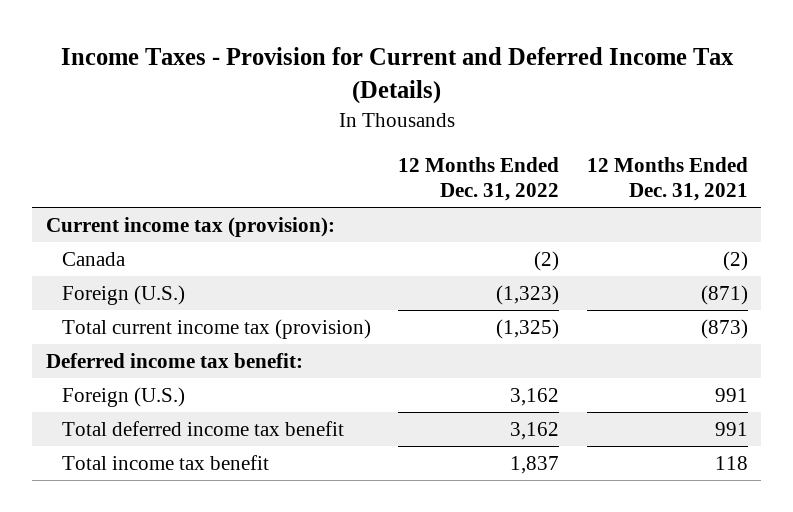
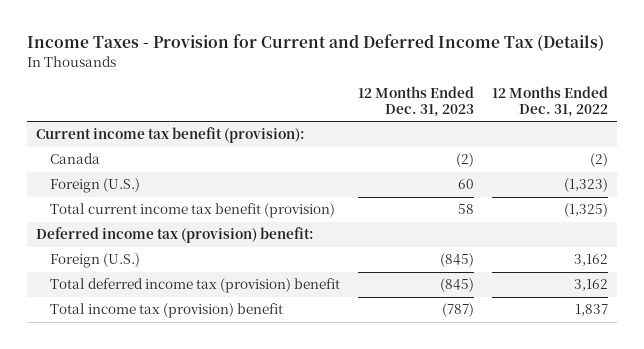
[586,156,748,201] 12 Months Ended Dec. 31, 2021 -> none
none -> [358,85,475,117] 12 Months Ended Dec. 31, 2023
[45,217,335,238] Current income tax (provision): -> [35,127,305,144] Current income tax benefit (provision):
[62,319,372,340] Total current income tax (provision) -> [50,203,336,219] Total current income tax benefit (provision)
[45,353,303,369] Deferred income tax benefit: -> [35,227,314,244] Deferred income tax (provision) benefit:
[62,421,345,437] Total deferred income tax benefit -> [50,278,341,294] Total deferred income tax (provision) benefit
[62,455,270,471] Total income tax benefit -> [50,303,284,319] Total income tax (provision) benefit

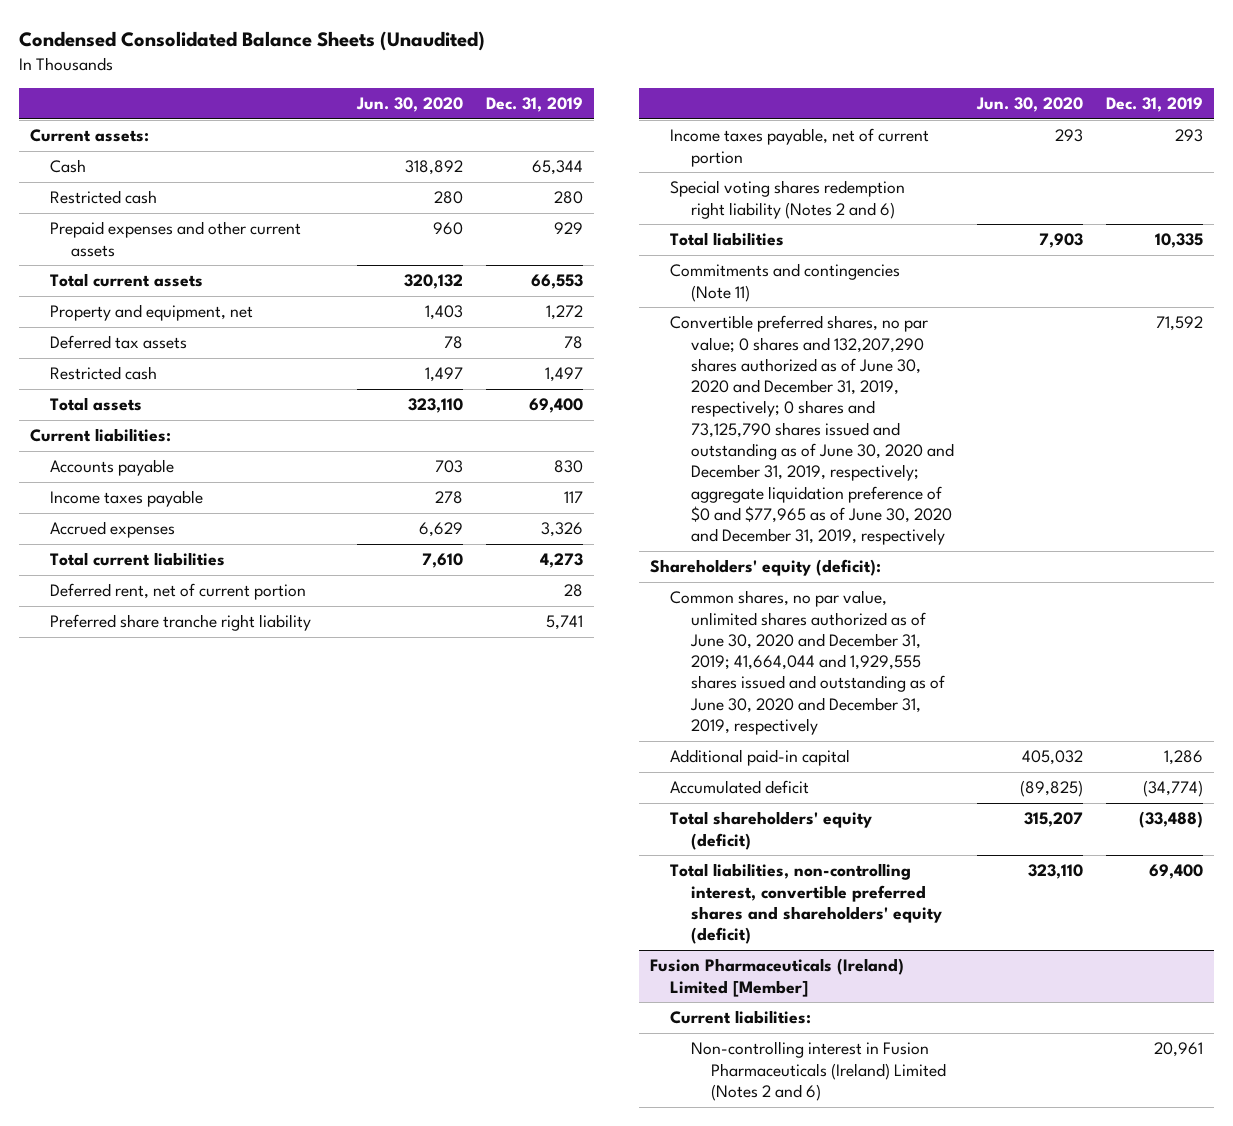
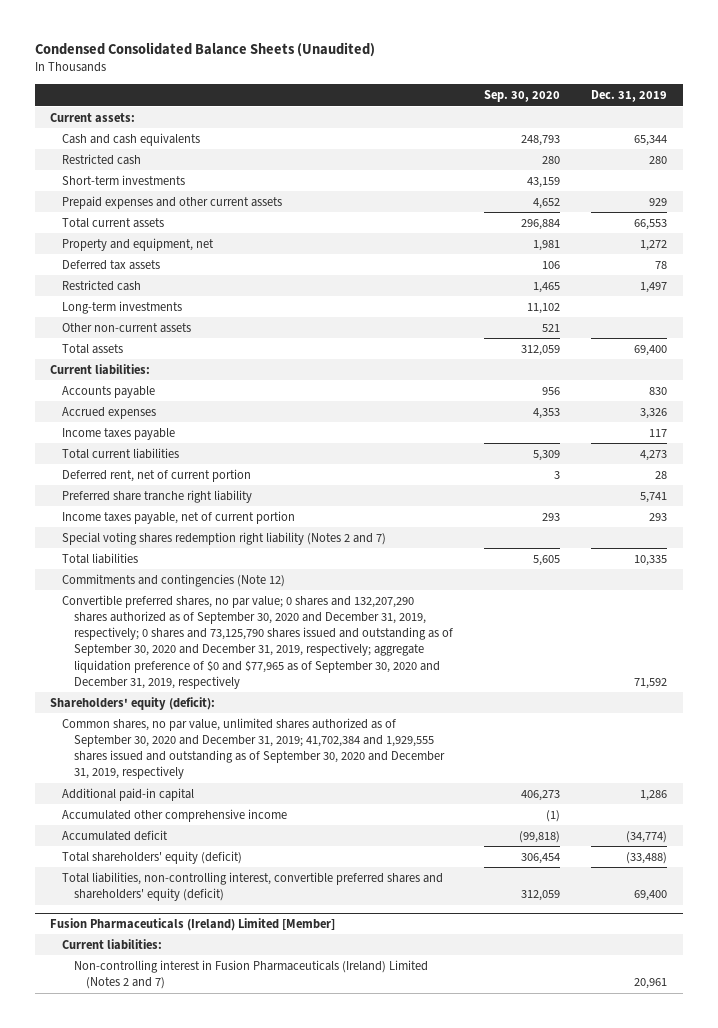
[355,96,463,112] Jun. 30, 2020 -> none
none -> [484,90,561,103] Sep. 30, 2020
[50,159,87,174] Cash -> [62,132,201,146] Cash and cash equivalents
none -> [62,174,186,185] Short-term investments
none -> [62,300,183,314] Long-term investments
none -> [62,322,192,333] Other non-current assets
[50,490,204,508] Income taxes payable -> [62,427,176,440] Income taxes payable
[670,180,906,219] Special voting shares redemption right liability (Notes 2 and 6) -> [62,531,387,545] Special voting shares redemption right liability (Notes 2 and 7)
[670,263,901,302] Commitments and contingencies (Note 11) -> [62,573,286,587] Commitments and contingencies (Note 12)
[670,315,954,546] Convertible preferred shares, no par value; 0 shares and 132,207,290 shares authorized as of June 30, 2020 and December 31, 2019, respectively; 0 shares and 73,125,790 shares issued and outstanding as of June 30, 2020 and December 31, 2019, respectively; aggregate liquidation preference of $0 and $77,965 as of June 30, 2020 and December 31, 2019, respectively -> [62,594,454,689] Convertible preferred shares, no par value; 0 shares and 132,207,290 shares authorized as of September 30, 2020 and December 31, 2019, respectively; 0 shares and 73,125,790 shares issued and outstanding as of September 30, 2020 and December 31, 2019, respectively; aggregate liquidation preference of $0 and $77,965 as of September 30, 2020 and December 31, 2019, respectively
[670,590,945,736] Common shares, no par value, unlimited shares authorized as of June 30, 2020 and December 31, 2019; 41,664,044 and 1,929,555 shares issued and outstanding as of June 30, 2020 and December 31, 2019, respectively -> [62,717,446,780] Common shares, no par value, unlimited shares authorized as of September 30, 2020 and December 31, 2019; 41,702,384 and 1,929,555 shares issued and outstanding as of September 30, 2020 and December 31, 2019, respectively
none -> [62,808,288,822] Accumulated other comprehensive income
[690,1041,947,1101] Non-controlling interest in Fusion Pharmaceuticals (Ireland) Limited (Notes 2 and 6) -> [74,959,429,990] Non-controlling interest in Fusion Pharmaceuticals (Ireland) Limited (Notes 2 and 7)

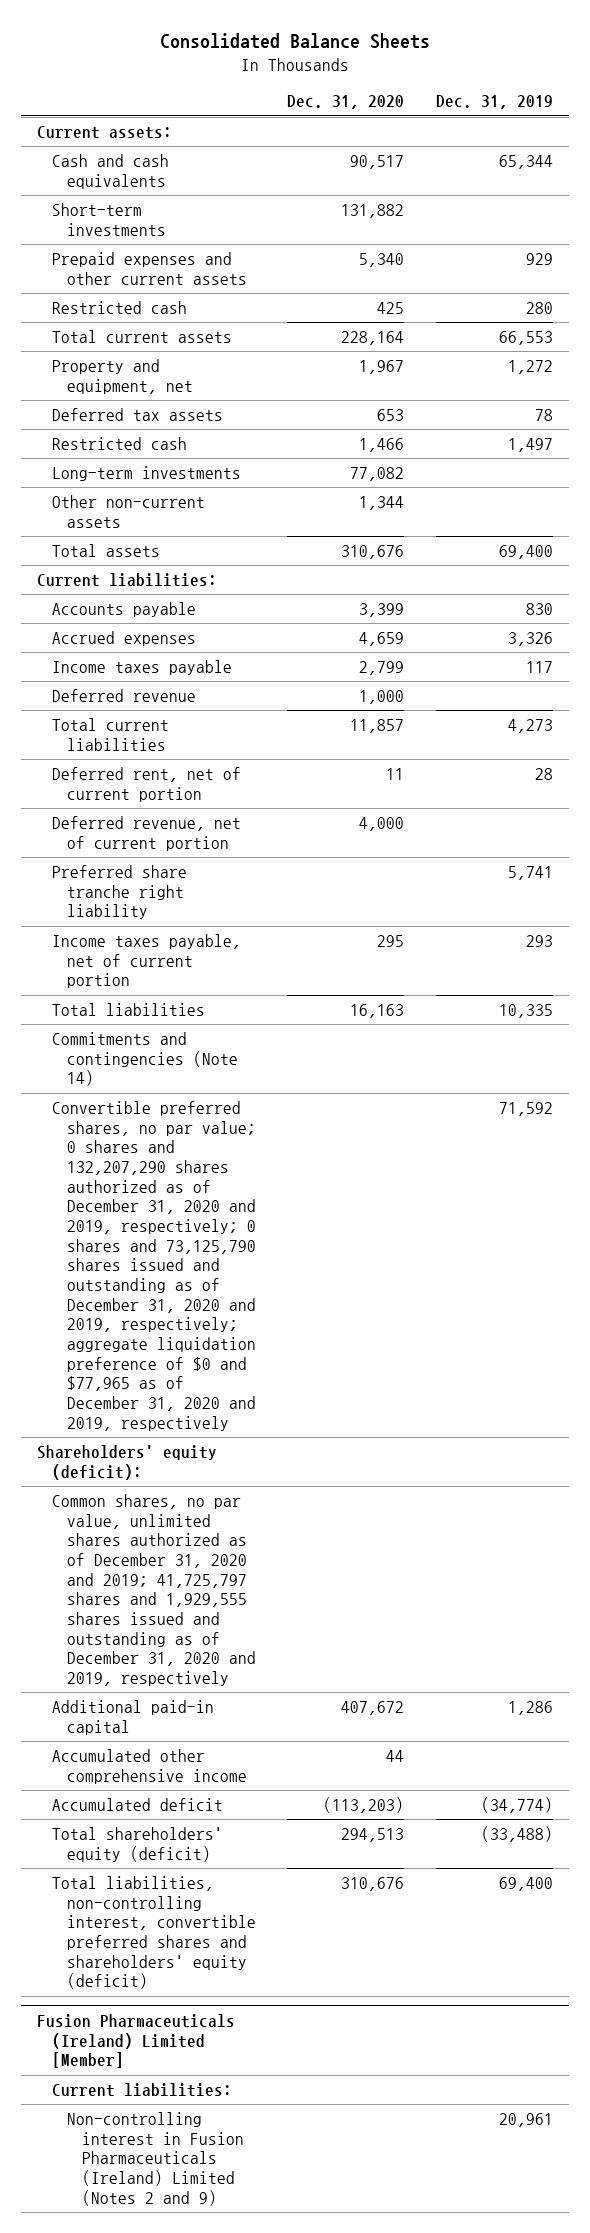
[34,42,375,58] Condensed Consolidated Balance Sheets (Unaudited) -> [159,32,430,49] Consolidated Balance Sheets
[484,90,561,103] Sep. 30, 2020 -> none
none -> [287,95,405,110] Dec. 31, 2020
[62,153,142,165] Restricted cash -> [51,301,187,315] Restricted cash
none -> [51,689,196,703] Deferred revenue
none -> [51,816,241,851] Deferred revenue, net of current portion
[62,531,387,545] Special voting shares redemption right liability (Notes 2 and 7) -> none
[62,573,286,587] Commitments and contingencies (Note 12) -> [51,1032,238,1087] Commitments and contingencies (Note 14)
[62,594,454,689] Convertible preferred shares, no par value; 0 shares and 132,207,290 shares authorized as of September 30, 2020 and December 31, 2019, respectively; 0 shares and 73,125,790 shares issued and outstanding as of September 30, 2020 and December 31, 2019, respectively; aggregate liquidation preference of $0 and $77,965 as of September 30, 2020 and December 31, 2019, respectively -> [51,1101,256,1431] Convertible preferred shares, no par value; 0 shares and 132,207,290 shares authorized as of December 31, 2020 and 2019, respectively; 0 shares and 73,125,790 shares issued and outstanding as of December 31, 2020 and 2019, respectively; aggregate liquidation preference of $0 and $77,965 as of December 31, 2020 and 2019, respectively
[62,717,446,780] Common shares, no par value, unlimited shares authorized as of September 30, 2020 and December 31, 2019; 41,702,384 and 1,929,555 shares issued and outstanding as of September 30, 2020 and December 31, 2019, respectively -> [51,1494,256,1687] Common shares, no par value, unlimited shares authorized as of December 31, 2020 and 2019; 41,725,797 shares and 1,929,555 shares issued and outstanding as of December 31, 2020 and 2019, respectively
[74,959,429,990] Non-controlling interest in Fusion Pharmaceuticals (Ireland) Limited (Notes 2 and 7) -> [66,2112,245,2206] Non-controlling interest in Fusion Pharmaceuticals (Ireland) Limited (Notes 2 and 9)

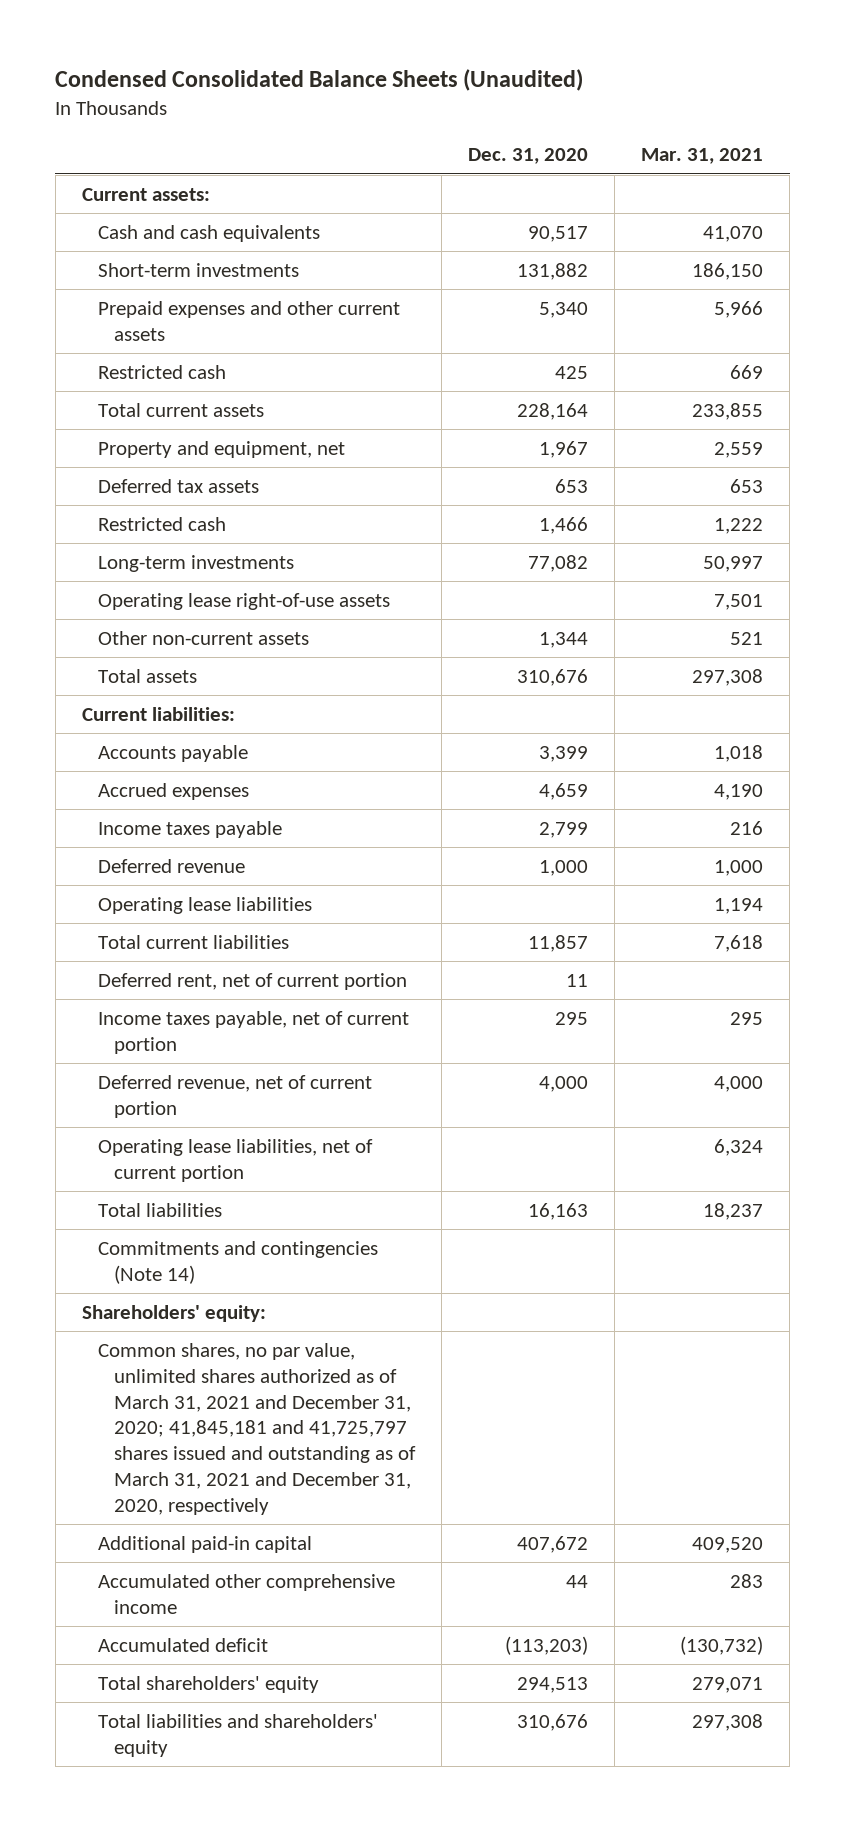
[159,32,430,49] Consolidated Balance Sheets -> [55,69,584,92] Condensed Consolidated Balance Sheets (Unaudited)
[436,95,554,110] Dec. 31, 2019 -> none
none -> [641,148,764,165] Mar. 31, 2021
none -> [98,592,391,610] Operating lease right-of-use assets
none -> [98,896,313,914] Operating lease liabilities
[51,865,187,920] Preferred share tranche right liability -> none
[51,816,241,851] Deferred revenue, net of current portion -> [98,1074,373,1118] Deferred revenue, net of current portion
none -> [98,1138,374,1182] Operating lease liabilities, net of current portion
[51,1101,256,1431] Convertible preferred shares, no par value; 0 shares and 132,207,290 shares authorized as of December 31, 2020 and 2019, respectively; 0 shares and 73,125,790 shares issued and outstanding as of December 31, 2020 and 2019, respectively; aggregate liquidation preference of $0 and $77,965 as of December 31, 2020 and 2019, respectively -> none
[36,1445,217,1480] Shareholders' equity (deficit): -> [81,1304,266,1322] Shareholders' equity:
[51,1494,256,1687] Common shares, no par value, unlimited shares authorized as of December 31, 2020 and 2019; 41,725,797 shares and 1,929,555 shares issued and outstanding as of December 31, 2020 and 2019, respectively -> [98,1342,417,1515] Common shares, no par value, unlimited shares authorized as of March 31, 2021 and December 31, 2020; 41,845,181 and 41,725,797 shares issued and outstanding as of March 31, 2021 and December 31, 2020, respectively
[36,2013,235,2069] Fusion Pharmaceuticals (Ireland) Limited [Member] -> none
[51,2083,232,2098] Current liabilities: -> none
[66,2112,245,2206] Non-controlling interest in Fusion Pharmaceuticals (Ireland) Limited (Notes 2 and 9) -> none
[51,1827,223,1862] Total shareholders' equity (deficit) -> [98,1675,320,1693] Total shareholders' equity
[51,1876,256,1990] Total liabilities, non-controlling interest, convertible preferred shares and shareholders' equity (deficit) -> [98,1713,379,1757] Total liabilities and shareholders' equity

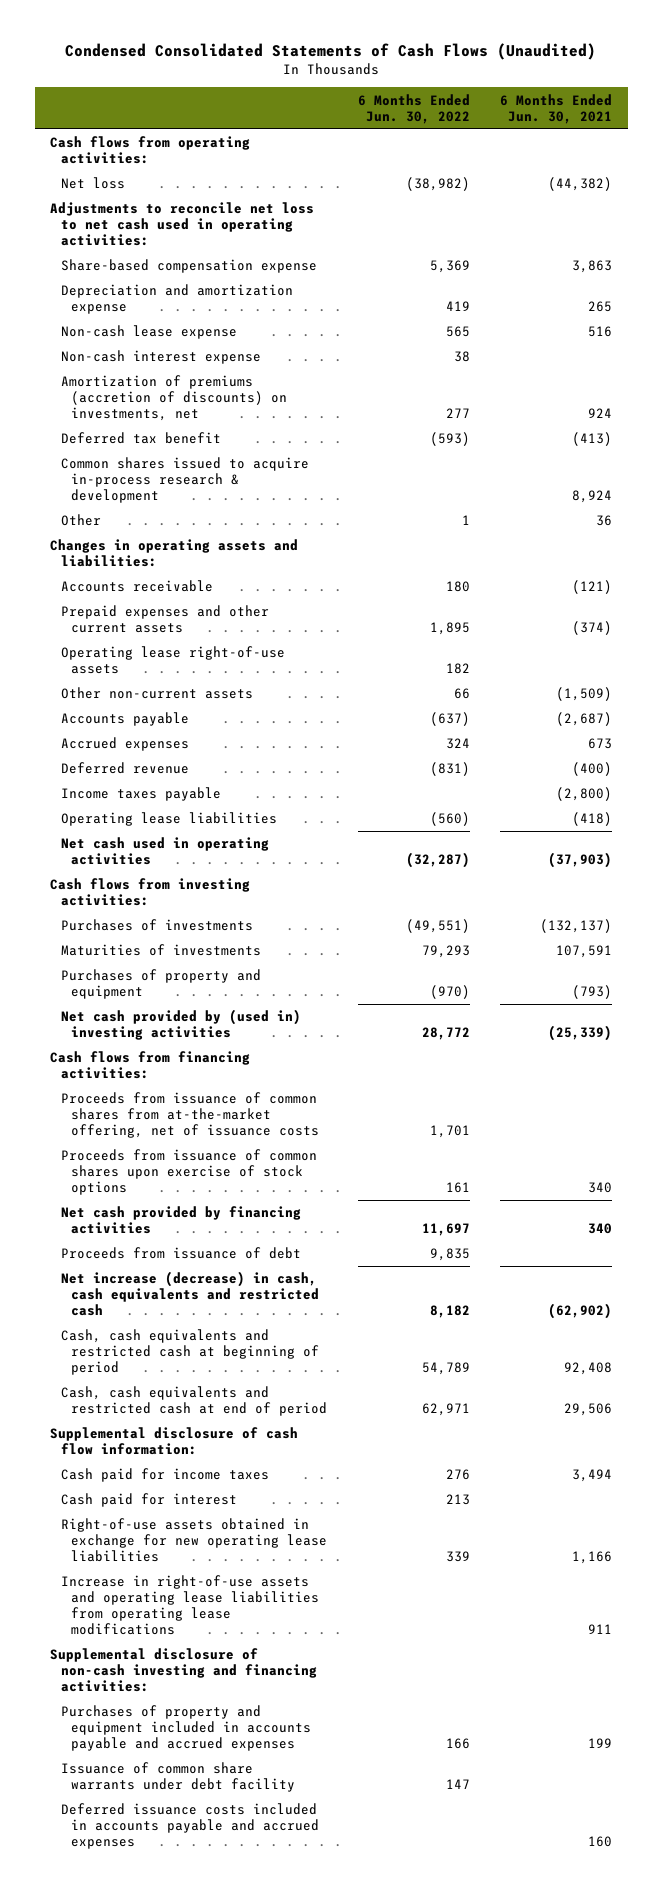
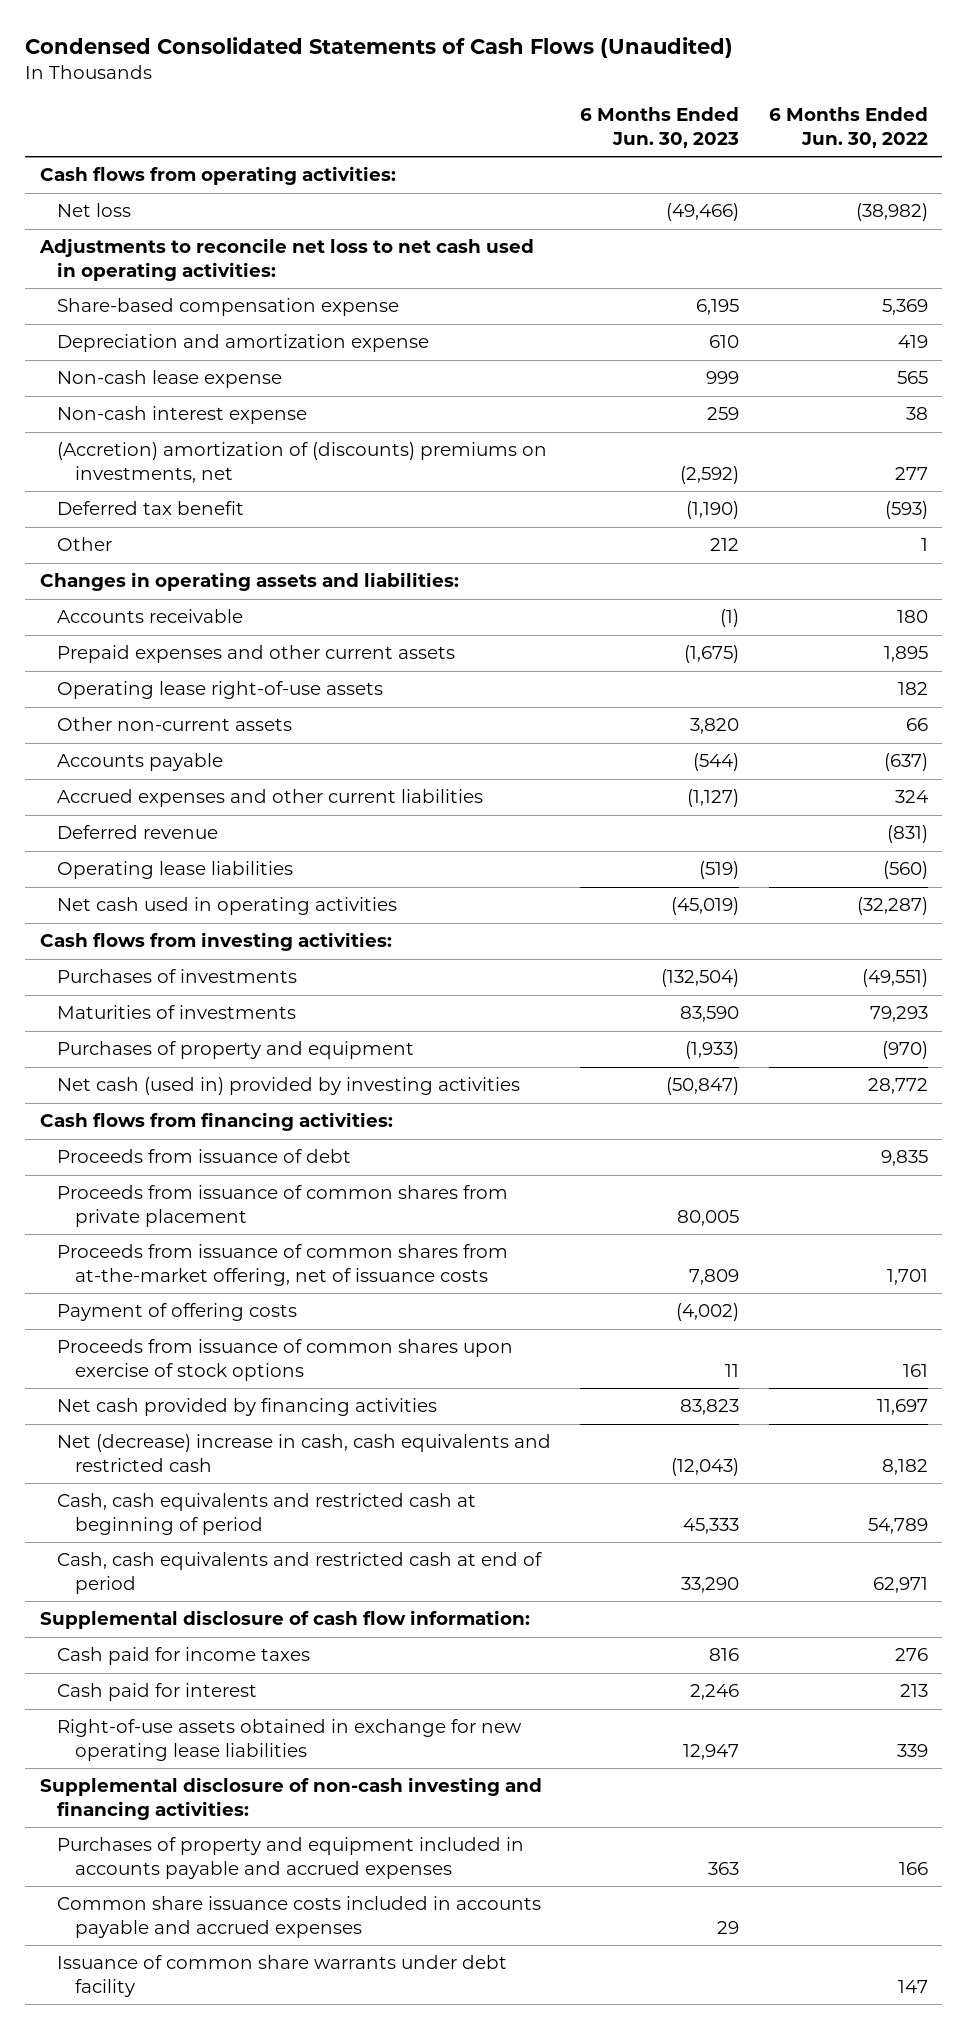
[500,93,613,124] 6 Months Ended Jun. 30, 2021 -> none
none -> [580,107,740,148] 6 Months Ended Jun. 30, 2023
[60,375,288,422] Amortization of premiums (accretion of discounts) on investments, net -> [57,442,548,483] (Accretion) amortization of (discounts) premiums on investments, net
[60,457,309,504] Common shares issued to acquire in-process research & development -> none
[60,737,189,752] Accrued expenses -> [57,789,484,808] Accrued expenses and other current liabilities
[60,787,221,802] Income taxes payable -> none
[60,1009,301,1041] Net cash provided by (used in) investing activities -> [57,1077,521,1096] Net cash (used in) provided by investing activities
[60,1247,301,1260] Proceeds from issuance of debt -> [57,1149,352,1164] Proceeds from issuance of debt
none -> [57,1185,509,1227] Proceeds from issuance of common shares from private placement
none -> [57,1303,298,1322] Payment of offering costs
[60,1271,320,1317] Net increase (decrease) in cash, cash equivalents and restricted cash -> [57,1434,552,1472] Net (decrease) increase in cash, cash equivalents and restricted cash
[60,1575,320,1636] Increase in right-of-use assets and operating lease liabilities from operating lease modifications -> none
none -> [57,1896,542,1938] Common share issuance costs included in accounts payable and accrued expenses
[60,1803,320,1850] Deferred issuance costs included in accounts payable and accrued expenses -> none

